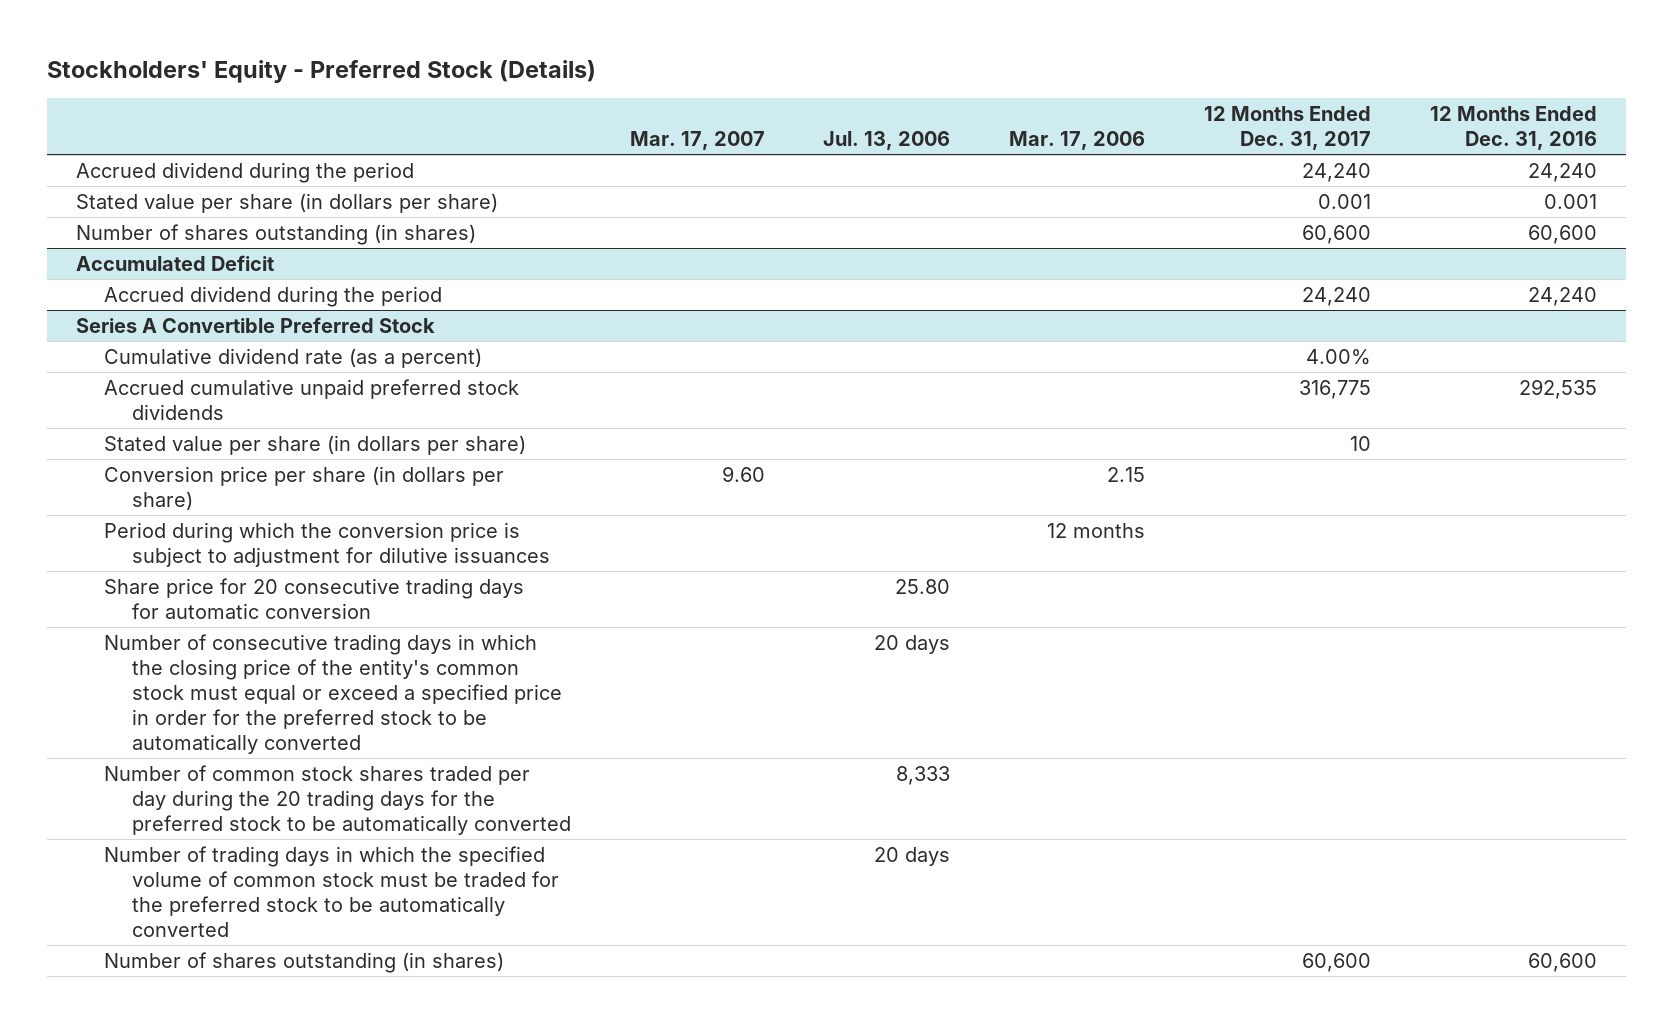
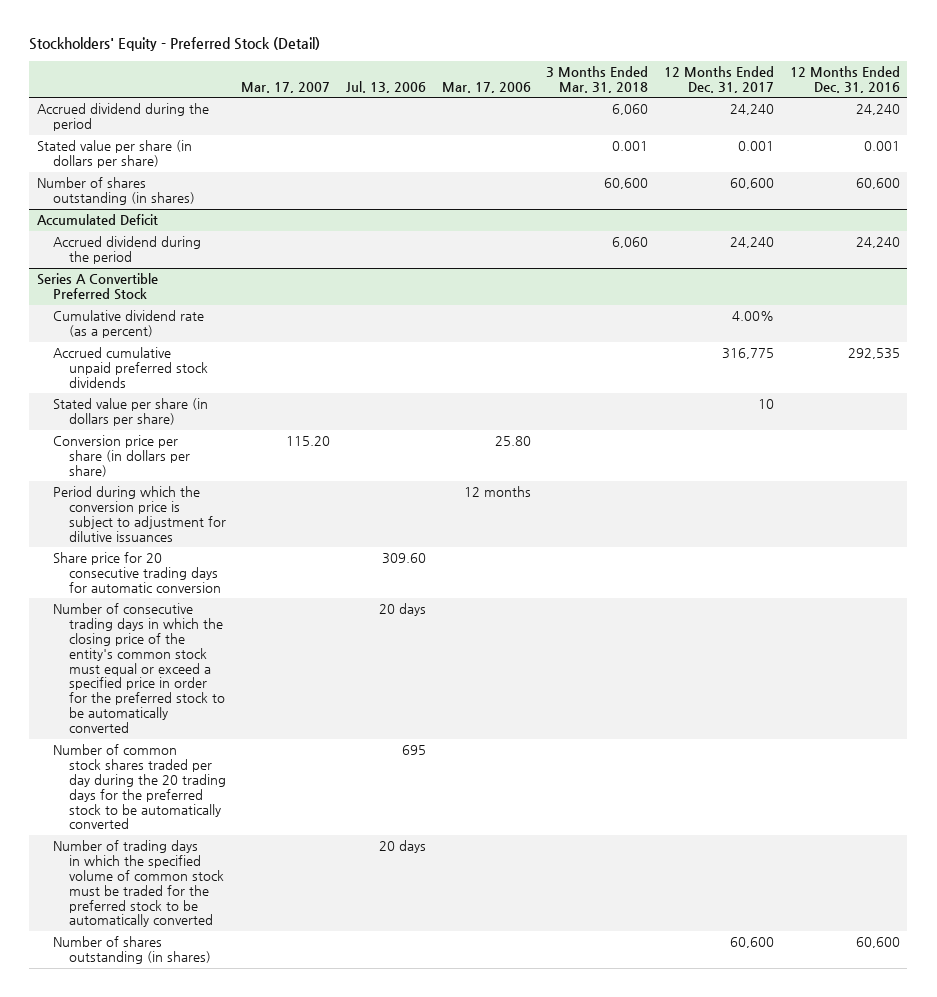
[46,60,596,84] Stockholders' Equity - Preferred Stock (Details) -> [29,37,321,52] Stockholders' Equity - Preferred Stock (Detail)
none -> [546,65,649,93] 3 Months Ended Mar. 31, 2018
[721,465,765,482] 9.60 -> [286,436,331,447] 115.20
[1107,466,1146,482] 2.15 -> [494,436,531,447] 25.80
[895,578,951,594] 25.80 -> [382,553,427,565] 309.60
[896,765,951,785] 8,333 -> [402,745,427,756] 695

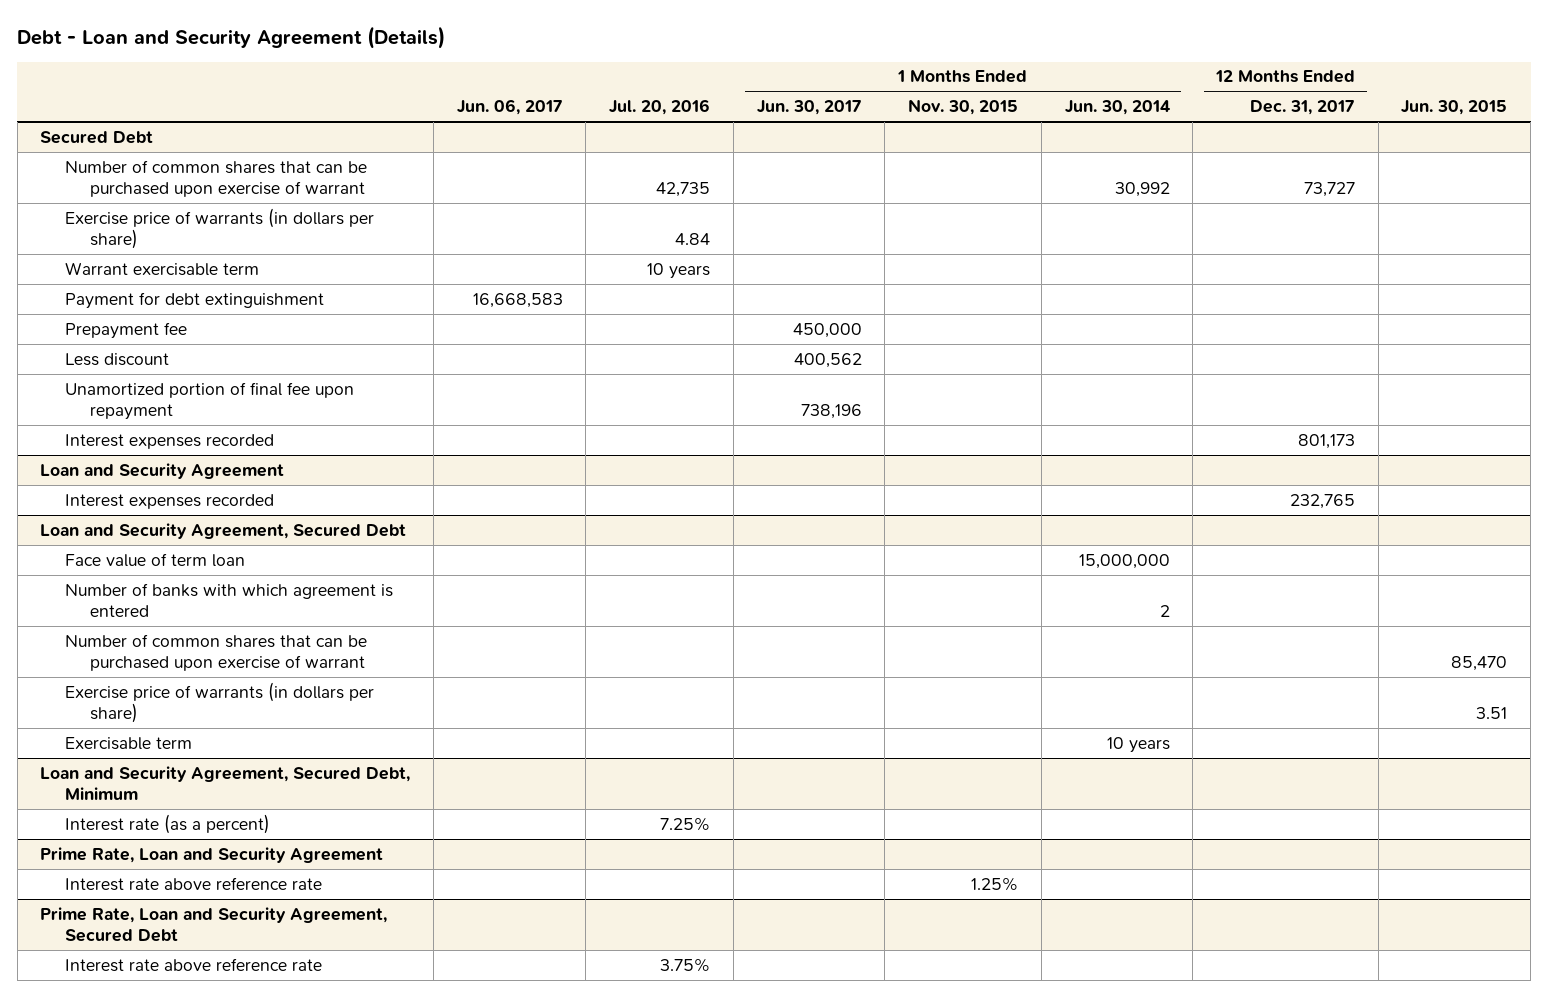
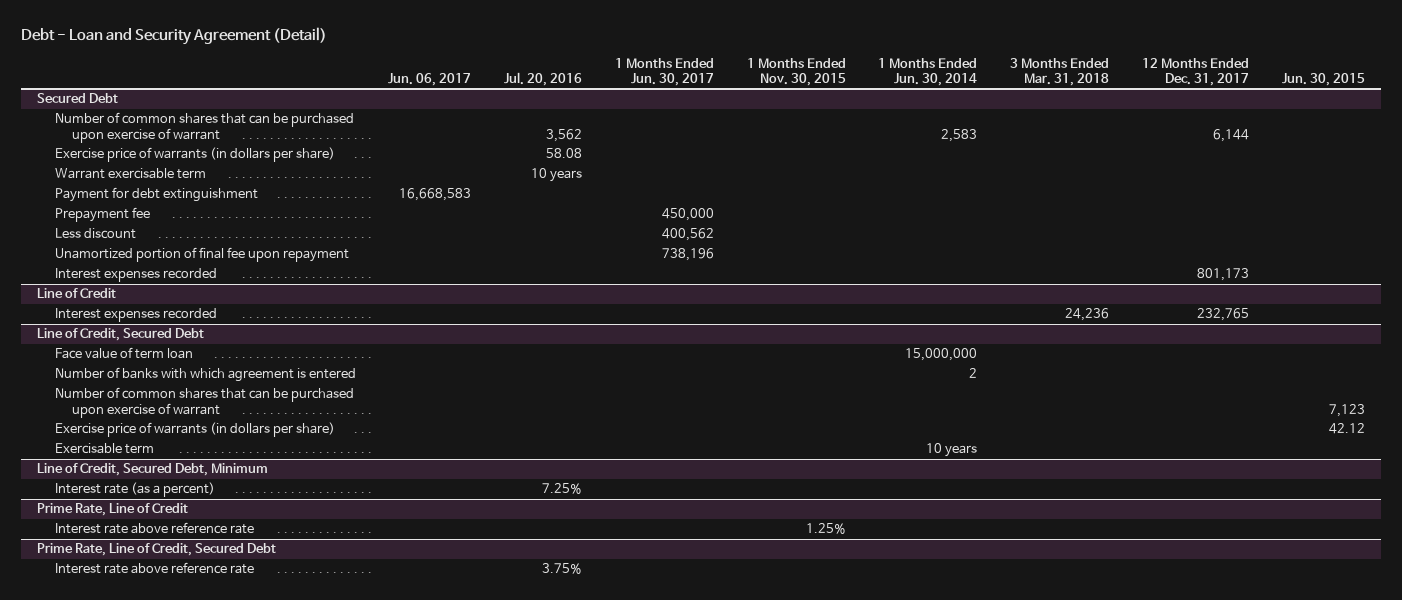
[17,26,446,50] Debt - Loan and Security Agreement (Details) -> [20,27,327,46] Debt - Loan and Security Agreement (Detail)
none -> [1010,57,1110,87] 3 Months Ended Mar. 31, 2018
[656,181,711,197] 42,735 -> [546,128,583,142] 3,562
[1114,181,1170,197] 30,992 -> [941,128,978,142] 2,583
[1304,181,1356,197] 73,727 -> [1212,128,1249,142] 6,144
[675,232,711,245] 4.84 -> [546,148,583,159] 58.08
[40,462,285,479] Loan and Security Agreement -> [37,288,117,299] Line of Credit
[40,522,407,539] Loan and Security Agreement, Secured Debt -> [37,328,205,342] Line of Credit, Secured Debt
[1451,655,1508,671] 85,470 -> [1328,403,1365,417] 7,123
[1476,706,1508,719] 3.51 -> [1328,423,1365,435] 42.12
[40,765,411,800] Loan and Security Agreement, Secured Debt, Minimum -> [37,463,269,477] Line of Credit, Secured Debt, Minimum
[40,846,384,863] Prime Rate, Loan and Security Agreement -> [37,503,189,517] Prime Rate, Line of Credit
[40,906,388,942] Prime Rate, Loan and Security Agreement, Secured Debt -> [37,543,277,557] Prime Rate, Line of Credit, Secured Debt

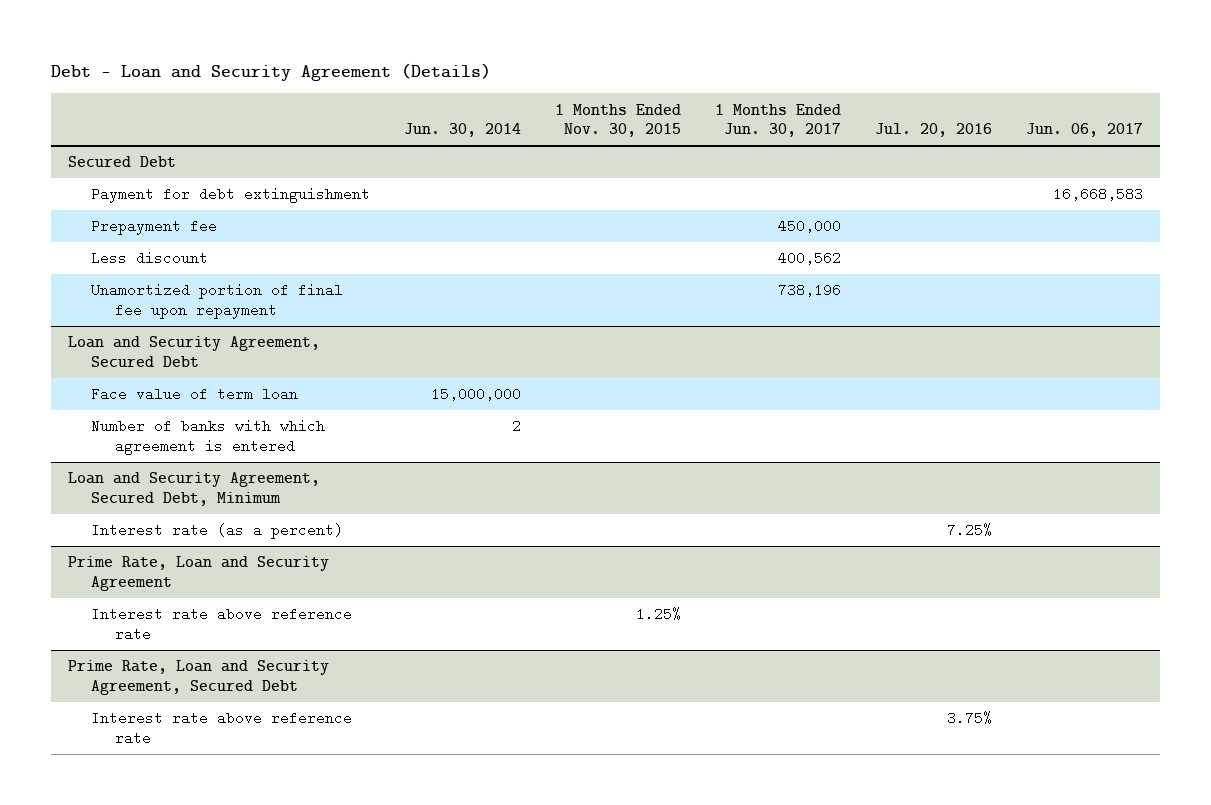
[20,27,327,46] Debt - Loan and Security Agreement (Detail) -> [50,62,491,81] Debt - Loan and Security Agreement (Details)
[878,57,978,87] 1 Months Ended Jun. 30, 2014 -> none
[1010,57,1110,87] 3 Months Ended Mar. 31, 2018 -> none
[1141,57,1249,87] 12 Months Ended Dec. 31, 2017 -> none
[1281,73,1365,87] Jun. 30, 2015 -> none
none -> [404,123,522,138] Jun. 30, 2014
[54,112,354,143] Number of common shares that can be purchased upon exercise of warrant -> none
[54,147,335,163] Exercise price of warrants (in dollars per share) -> none
[54,168,206,180] Warrant exercisable term -> none
[54,268,217,283] Interest expenses recorded -> none
[37,288,117,299] Line of Credit -> none
[54,308,217,323] Interest expenses recorded -> none
[37,328,205,342] Line of Credit, Secured Debt -> none
[54,347,193,360] Face value of term loan -> none
[54,367,356,383] Number of banks with which agreement is entered -> none
[54,387,354,418] Number of common shares that can be purchased upon exercise of warrant -> none
[54,422,335,438] Exercise price of warrants (in dollars per share) -> none
[54,443,154,455] Exercisable term -> none
none -> [67,336,320,367] Loan and Security Agreement, Secured Debt
none -> [91,387,299,402] Face value of term loan
none -> [91,419,326,455] Number of banks with which agreement is entered
[37,463,269,477] Line of Credit, Secured Debt, Minimum -> [67,472,320,506] Loan and Security Agreement, Secured Debt, Minimum
[37,503,189,517] Prime Rate, Line of Credit -> [67,556,329,591] Prime Rate, Loan and Security Agreement
[37,543,277,557] Prime Rate, Line of Credit, Secured Debt -> [67,660,329,695] Prime Rate, Loan and Security Agreement, Secured Debt

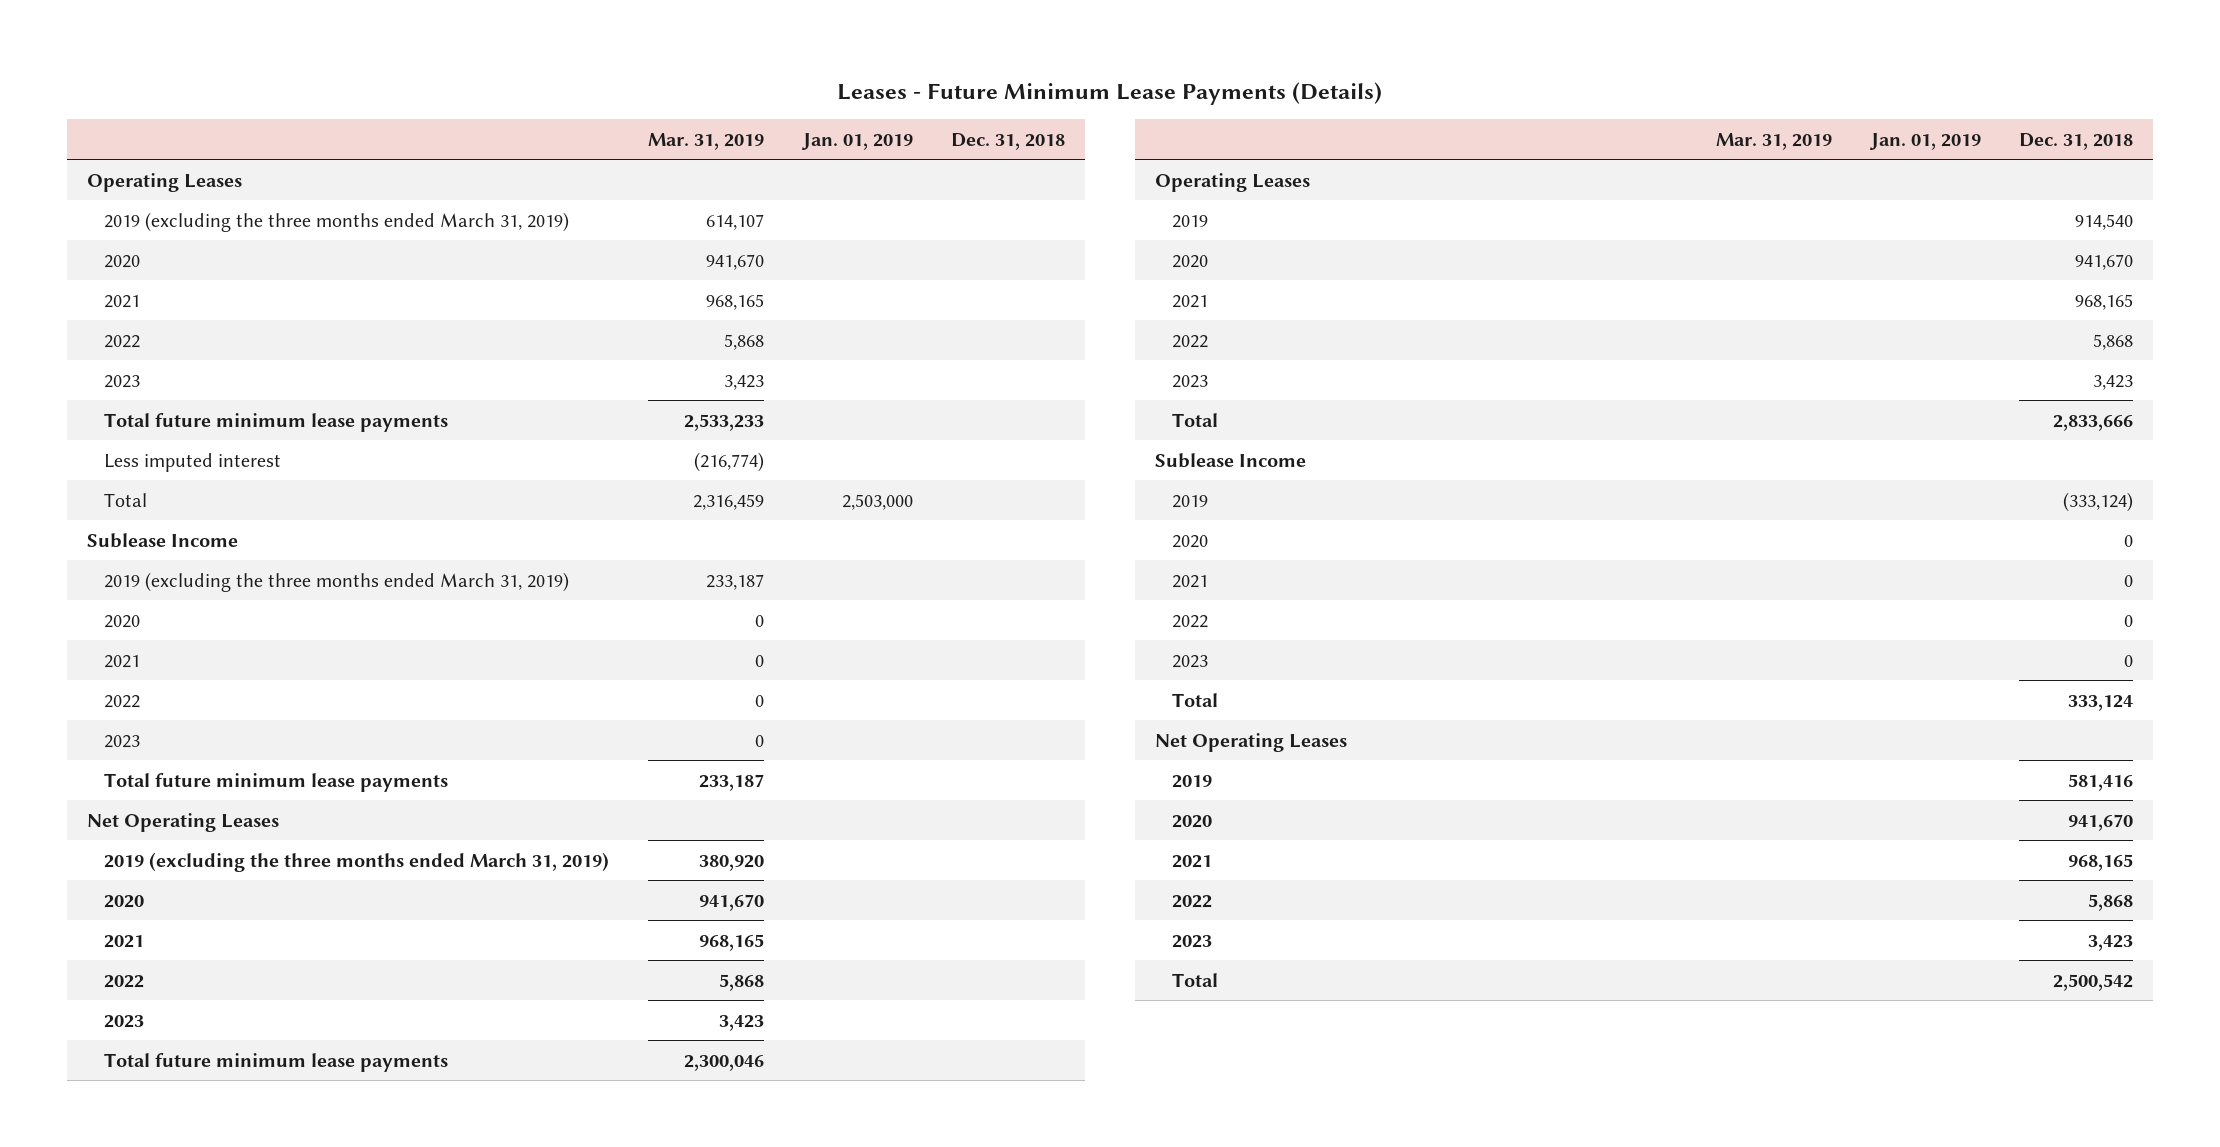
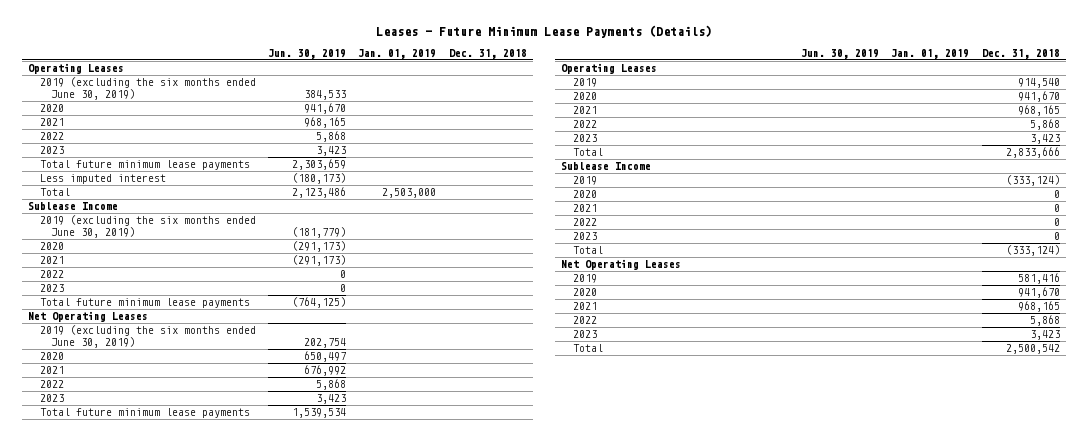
[647,132,764,150] Mar. 31, 2019 -> none
none -> [268,48,347,59] Jun. 30, 2019
[104,211,570,232] 2019 (excluding the three months ended March 31, 2019) -> [39,77,256,100] 2019 (excluding the six months ended June 30, 2019)
[104,571,570,592] 2019 (excluding the three months ended March 31, 2019) -> [39,215,256,238] 2019 (excluding the six months ended June 30, 2019)
[104,851,610,872] 2019 (excluding the three months ended March 31, 2019) -> [39,325,256,348] 2019 (excluding the six months ended June 30, 2019)
[2068,694,2134,711] 333,124 -> [1005,245,1060,257] (333,124)

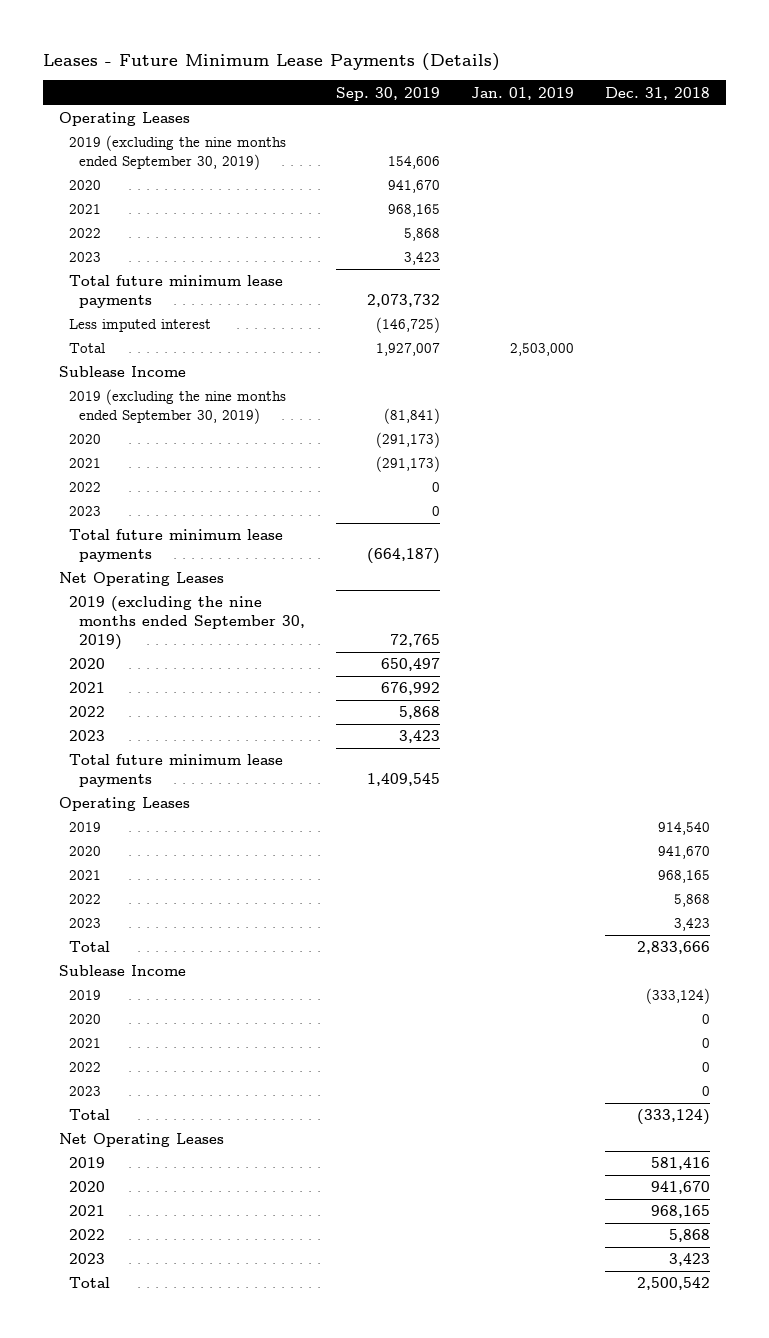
[268,48,347,59] Jun. 30, 2019 -> none
none -> [336,86,441,101] Sep. 30, 2019
[39,77,256,100] 2019 (excluding the six months ended June 30, 2019) -> [69,135,287,171] 2019 (excluding the nine months ended September 30, 2019)
[39,215,256,238] 2019 (excluding the six months ended June 30, 2019) -> [69,389,287,425] 2019 (excluding the nine months ended September 30, 2019)
[39,325,256,348] 2019 (excluding the six months ended June 30, 2019) -> [69,596,306,650] 2019 (excluding the nine months ended September 30, 2019)

